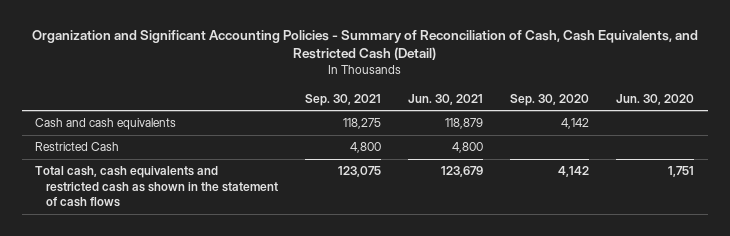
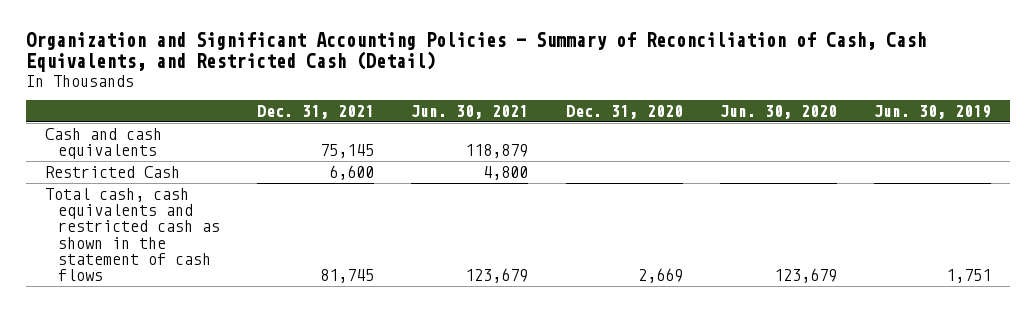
[304,93,381,106] Sep. 30, 2021 -> none
[510,93,590,106] Sep. 30, 2020 -> none
none -> [257,105,375,120] Dec. 31, 2021
none -> [565,105,683,120] Dec. 31, 2020
none -> [873,105,991,120] Jun. 30, 2019
[668,166,695,178] 1,751 -> [773,268,837,284] 123,679

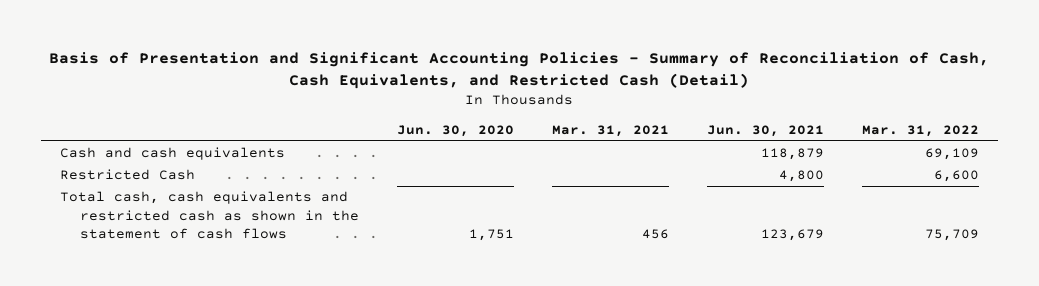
[26,32,927,73] Organization and Significant Accounting Policies - Summary of Reconciliation of Cash, Cash Equivalents, and Restricted Cash (Detail) -> [49,51,990,90] Basis of Presentation and Significant Accounting Policies - Summary of Reconciliation of Cash, Cash Equivalents, and Restricted Cash (Detail)
[257,105,375,120] Dec. 31, 2021 -> none
[565,105,683,120] Dec. 31, 2020 -> none
[873,105,991,120] Jun. 30, 2019 -> none
none -> [552,125,670,138] Mar. 31, 2021
none -> [862,125,980,138] Mar. 31, 2022
[773,268,837,284] 123,679 -> [468,229,514,242] 1,751

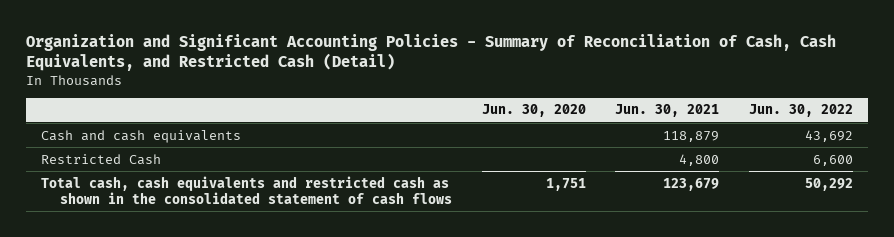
[49,51,990,90] Basis of Presentation and Significant Accounting Policies - Summary of Reconciliation of Cash, Cash Equivalents, and Restricted Cash (Detail) -> [26,33,837,71] Organization and Significant Accounting Policies - Summary of Reconciliation of Cash, Cash Equivalents, and Restricted Cash (Detail)
[552,125,670,138] Mar. 31, 2021 -> none
[862,125,980,138] Mar. 31, 2022 -> none
none -> [748,104,853,118] Jun. 30, 2022
[59,191,359,240] Total cash, cash equivalents and restricted cash as shown in the statement of cash flows -> [41,175,453,204] Total cash, cash equivalents and restricted cash as shown in the consolidated statement of cash flows

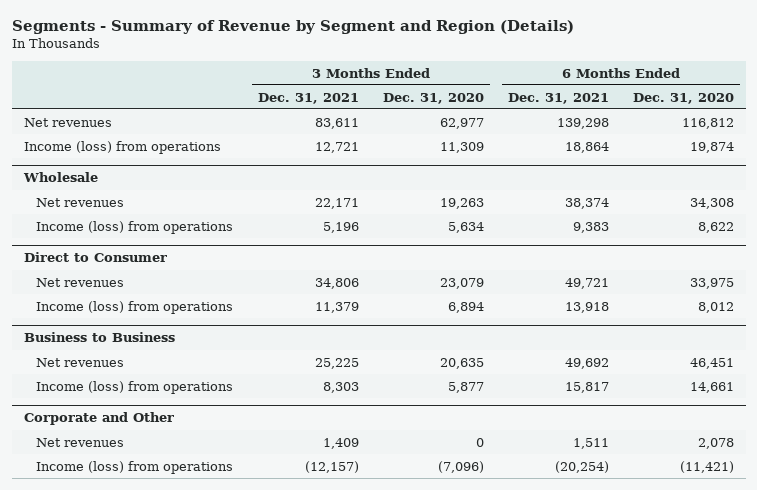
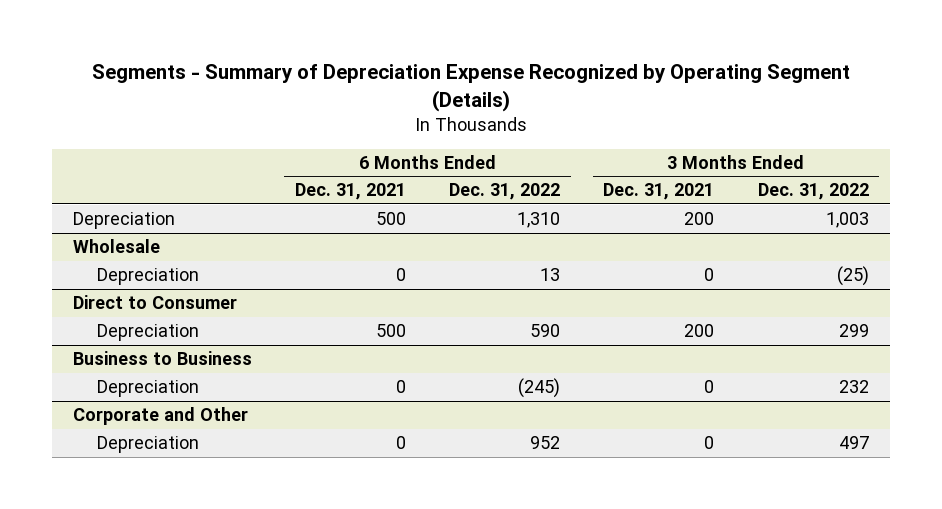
[11,20,574,35] Segments - Summary of Revenue by Segment and Region (Details) -> [91,64,850,112] Segments - Summary of Depreciation Expense Recognized by Operating Segment (Details)
[382,92,484,104] Dec. 31, 2020 -> none
[632,92,734,104] Dec. 31, 2020 -> none
none -> [449,183,561,201] Dec. 31, 2022
none -> [757,183,869,201] Dec. 31, 2022
[23,117,112,127] Net revenues -> none
[23,140,221,154] Income (loss) from operations -> none
none -> [73,212,176,230] Depreciation
[36,197,125,207] Net revenues -> none
[36,220,234,234] Income (loss) from operations -> none
none -> [96,268,199,286] Depreciation
[36,277,125,287] Net revenues -> none
[36,300,234,314] Income (loss) from operations -> none
none -> [96,324,199,342] Depreciation
[36,357,125,367] Net revenues -> none
[36,380,234,394] Income (loss) from operations -> none
none -> [96,380,199,398] Depreciation
[36,437,125,447] Net revenues -> none
[36,460,234,474] Income (loss) from operations -> none
none -> [96,436,199,454] Depreciation

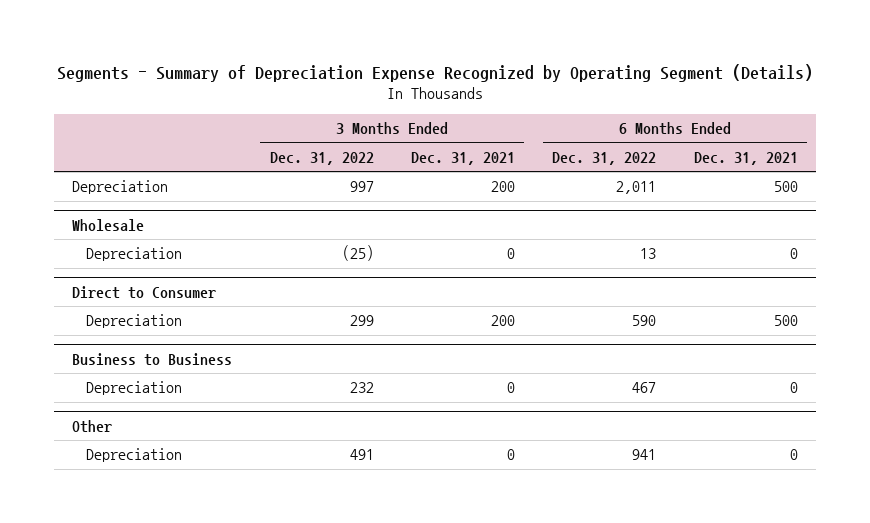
[517,212,561,229] 1,310 -> [616,181,657,195] 2,011
[825,212,869,229] 1,003 -> [349,181,374,193] 997
[518,378,561,399] (245) -> [632,382,657,394] 467
[73,407,249,426] Corporate and Other -> [72,419,113,433] Other
[530,436,561,450] 952 -> [632,449,657,461] 941
[838,436,869,450] 497 -> [349,449,374,461] 491

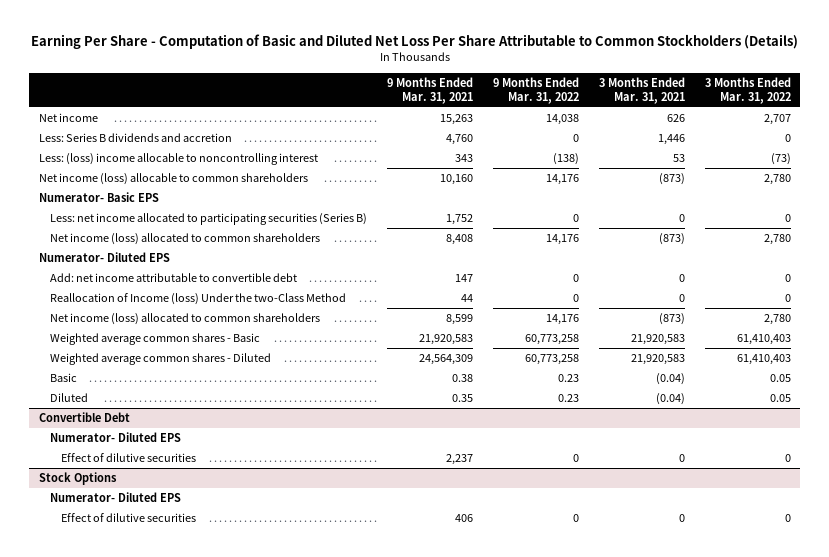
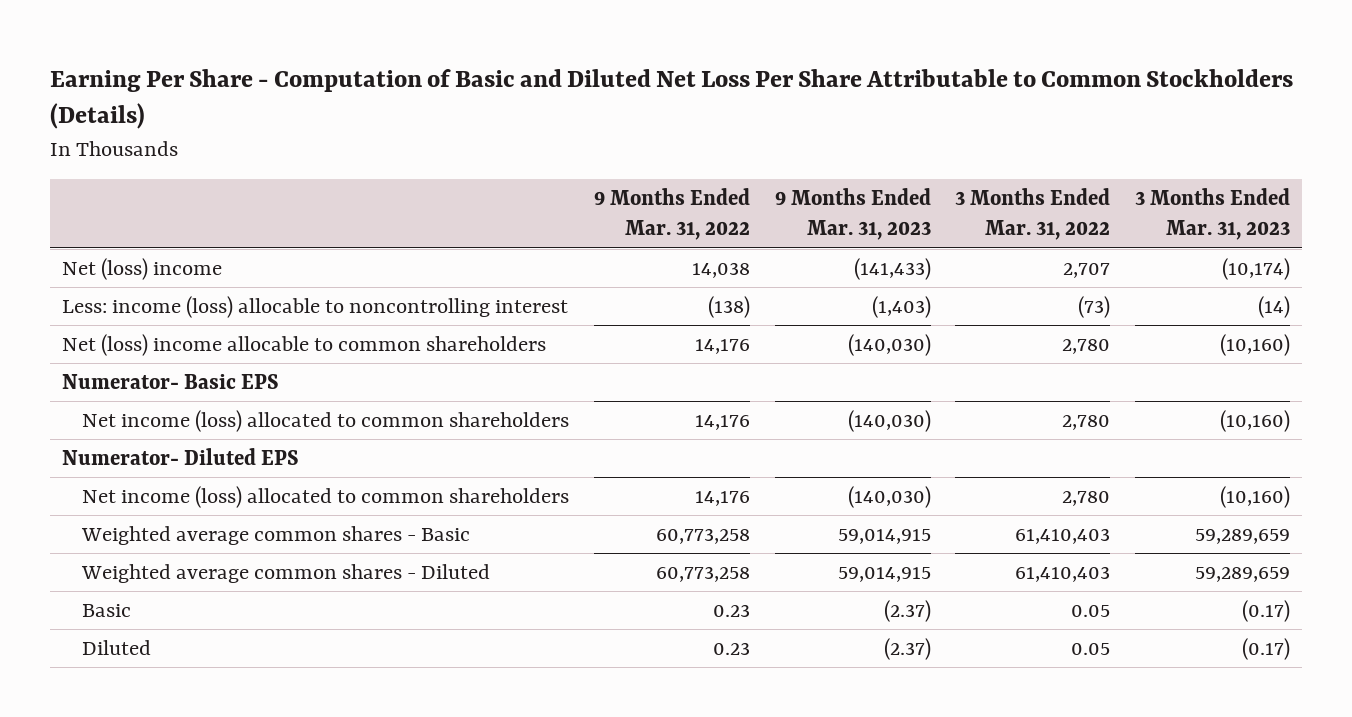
[386,76,473,104] 9 Months Ended Mar. 31, 2021 -> none
[598,76,685,104] 3 Months Ended Mar. 31, 2021 -> none
none -> [774,188,931,241] 9 Months Ended Mar. 31, 2023
none -> [1134,188,1290,241] 3 Months Ended Mar. 31, 2023
[38,132,232,142] Less: Series B dividends and accretion -> none
[38,112,98,122] Net income -> [61,257,222,280] Net (loss) income
[38,152,318,165] Less: (loss) income allocable to noncontrolling interest -> [61,295,568,318] Less: income (loss) allocable to noncontrolling interest
[38,172,308,185] Net income (loss) allocable to common shareholders -> [61,333,546,356] Net (loss) income allocable to common shareholders
[50,212,368,225] Less: net income allocated to participating securities (Series B) -> none
[50,272,298,282] Add: net income attributable to convertible debt -> none
[50,292,347,305] Reallocation of Income (loss) Under the two-Class Method -> none
[38,411,130,422] Convertible Debt -> none
[50,431,182,442] Numerator- Diluted EPS -> none
[61,452,197,462] Effect of dilutive securities -> none
[38,471,117,485] Stock Options -> none
[50,491,182,502] Numerator- Diluted EPS -> none
[61,512,197,522] Effect of dilutive securities -> none

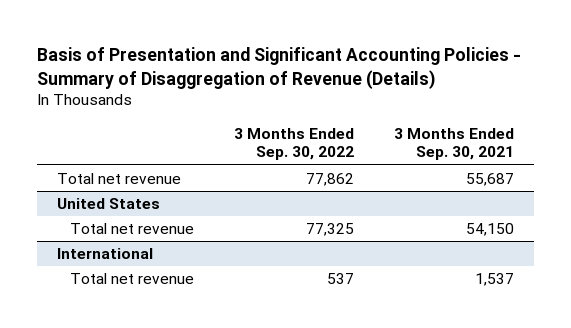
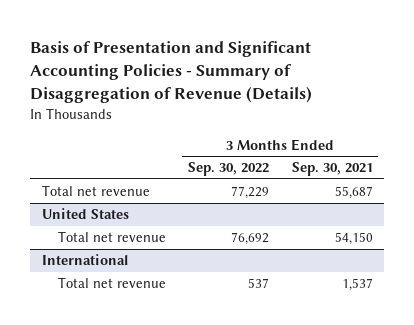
[306,173,355,187] 77,862 -> [231,186,270,200] 77,229
[306,223,355,237] 77,325 -> [231,232,270,246] 76,692

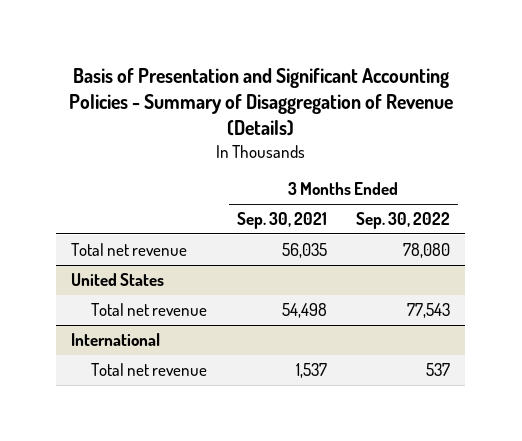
[231,186,270,200] 77,229 -> [403,242,451,258] 78,080
[334,186,373,200] 55,687 -> [281,242,327,258] 56,035
[231,232,270,246] 76,692 -> [407,302,451,318] 77,543
[334,232,373,246] 54,150 -> [281,302,327,318] 54,498

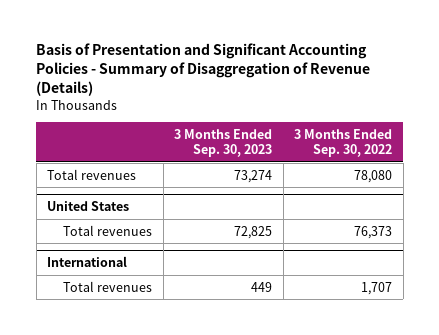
[236,212,327,230] Sep. 30, 2021 -> none
none -> [174,128,273,158] 3 Months Ended Sep. 30, 2023
[71,242,188,256] Total net revenue -> [47,168,137,180] Total revenues
[90,302,207,316] Total net revenue -> [63,224,153,236] Total revenues
[407,302,451,318] 77,543 -> [354,225,393,239] 76,373
[90,362,207,376] Total net revenue -> [63,280,153,292] Total revenues
[426,362,451,376] 537 -> [361,281,393,295] 1,707

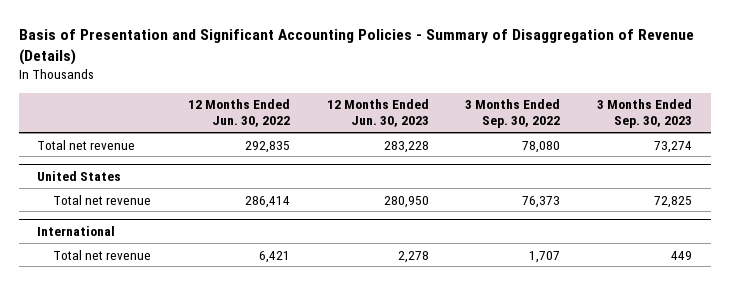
none -> [187,99,290,128] 12 Months Ended Jun. 30, 2022
none -> [326,99,429,128] 12 Months Ended Jun. 30, 2023
[47,168,137,180] Total revenues -> [37,139,136,150] Total net revenue
[63,224,153,236] Total revenues -> [52,194,151,205] Total net revenue
[63,280,153,292] Total revenues -> [52,249,151,260] Total net revenue

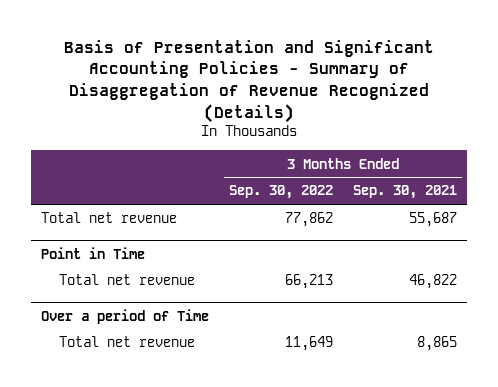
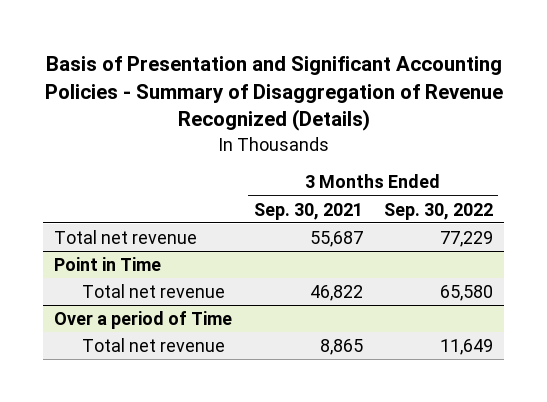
[285,212,334,228] 77,862 -> [440,230,494,247] 77,229
[285,274,334,290] 66,213 -> [440,284,494,301] 65,580

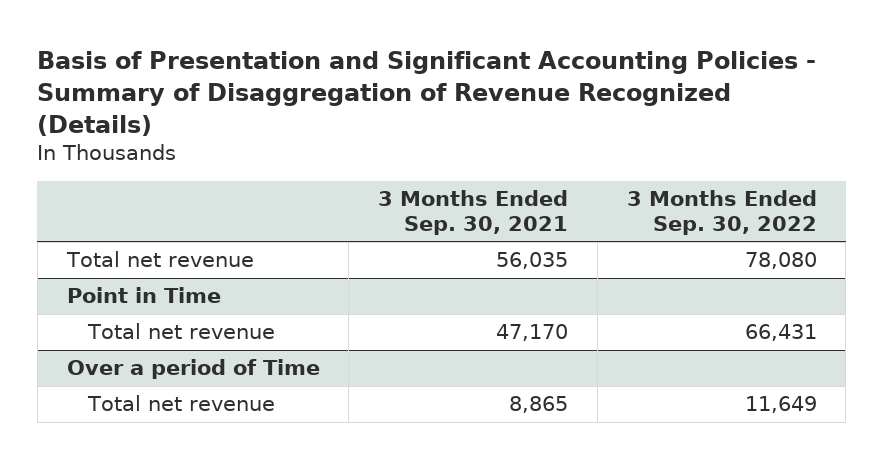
[309,230,363,247] 55,687 -> [496,252,569,270] 56,035
[440,230,494,247] 77,229 -> [744,252,817,270] 78,080
[309,284,363,301] 46,822 -> [496,324,569,342] 47,170
[440,284,494,301] 65,580 -> [744,324,817,342] 66,431

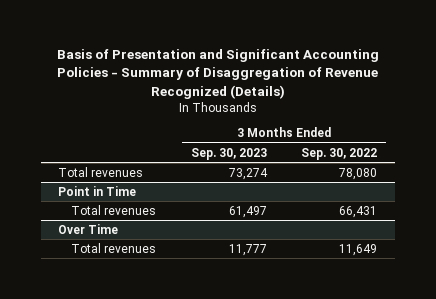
[378,189,569,235] 3 Months Ended Sep. 30, 2021 -> none
none -> [190,147,267,160] Sep. 30, 2023
[65,251,254,268] Total net revenue -> [58,166,144,177] Total revenues
[87,323,276,340] Total net revenue -> [70,204,156,215] Total revenues
[66,359,320,380] Over a period of Time -> [58,223,119,234] Over Time
[87,395,276,412] Total net revenue -> [70,242,156,253] Total revenues

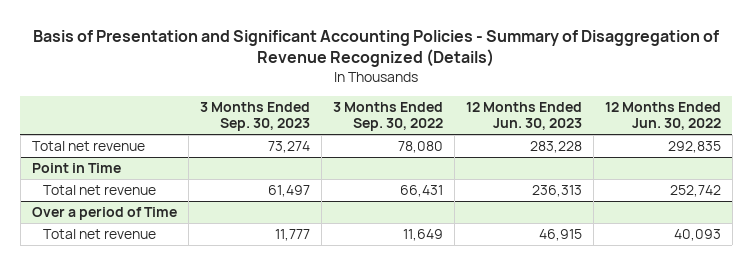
none -> [465,102,582,131] 12 Months Ended Jun. 30, 2023
none -> [604,102,721,131] 12 Months Ended Jun. 30, 2022
[58,166,144,177] Total revenues -> [31,141,145,152] Total net revenue
[70,204,156,215] Total revenues -> [42,185,156,196] Total net revenue
[58,223,119,234] Over Time -> [31,207,177,221] Over a period of Time
[70,242,156,253] Total revenues -> [42,229,156,240] Total net revenue

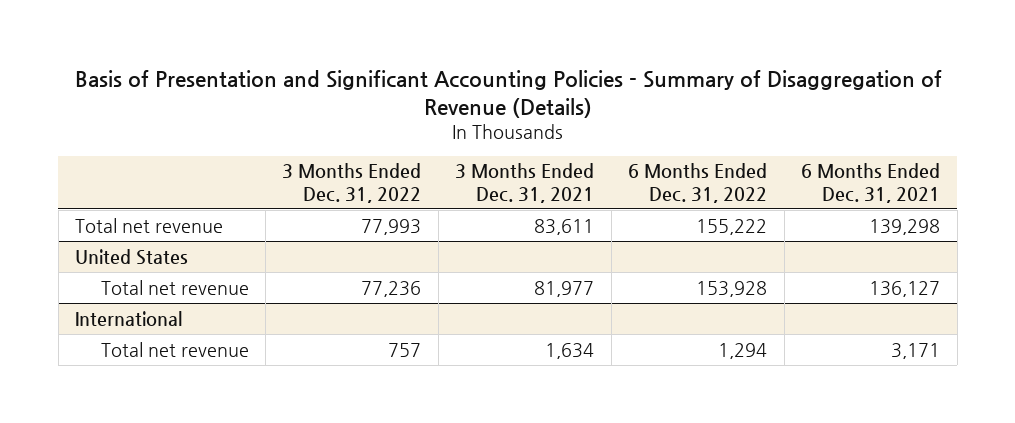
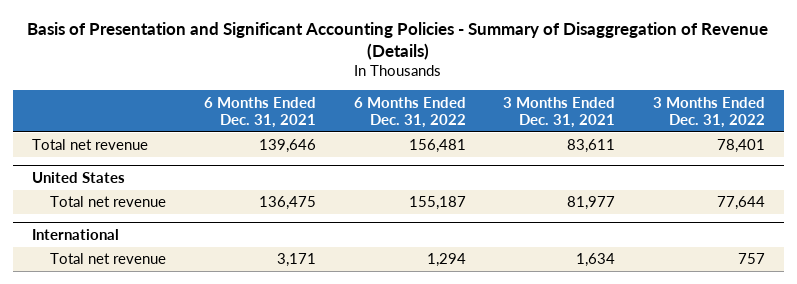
[361,218,422,235] 77,993 -> [717,139,766,154] 78,401
[696,218,768,235] 155,222 -> [408,139,466,154] 156,481
[869,218,941,235] 139,298 -> [258,139,316,154] 139,646
[361,280,422,297] 77,236 -> [717,196,766,211] 77,644
[696,280,768,297] 153,928 -> [408,196,466,211] 155,187
[869,280,941,297] 136,127 -> [258,196,316,211] 136,475

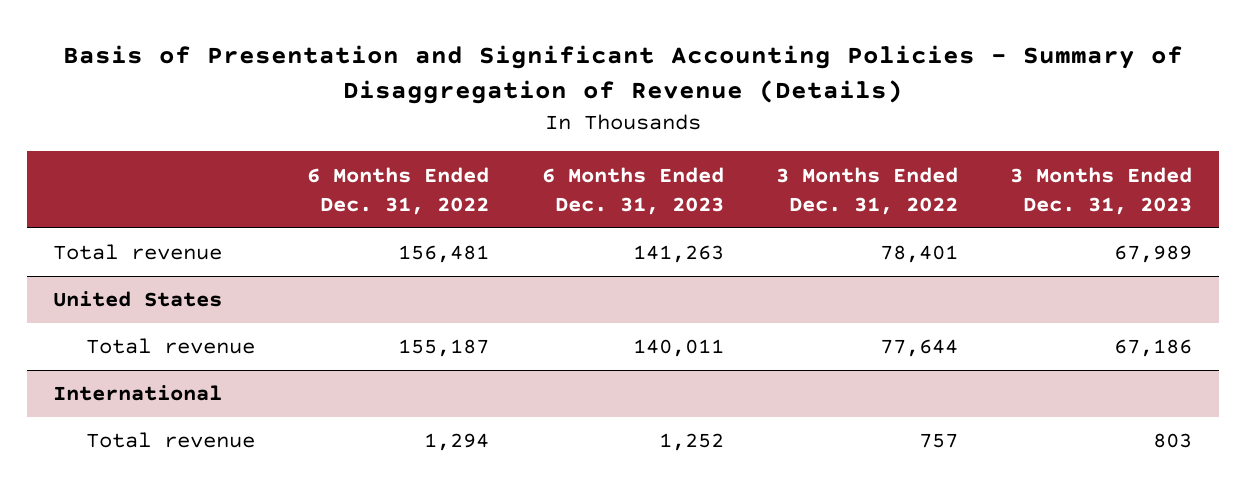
[203,96,316,128] 6 Months Ended Dec. 31, 2021 -> none
[503,96,616,128] 3 Months Ended Dec. 31, 2021 -> none
none -> [541,166,724,215] 6 Months Ended Dec. 31, 2023
none -> [1010,166,1193,215] 3 Months Ended Dec. 31, 2023
[31,139,148,151] Total net revenue -> [53,244,223,261] Total revenue
[49,196,166,208] Total net revenue -> [85,338,255,355] Total revenue
[49,253,166,265] Total net revenue -> [85,432,255,449] Total revenue

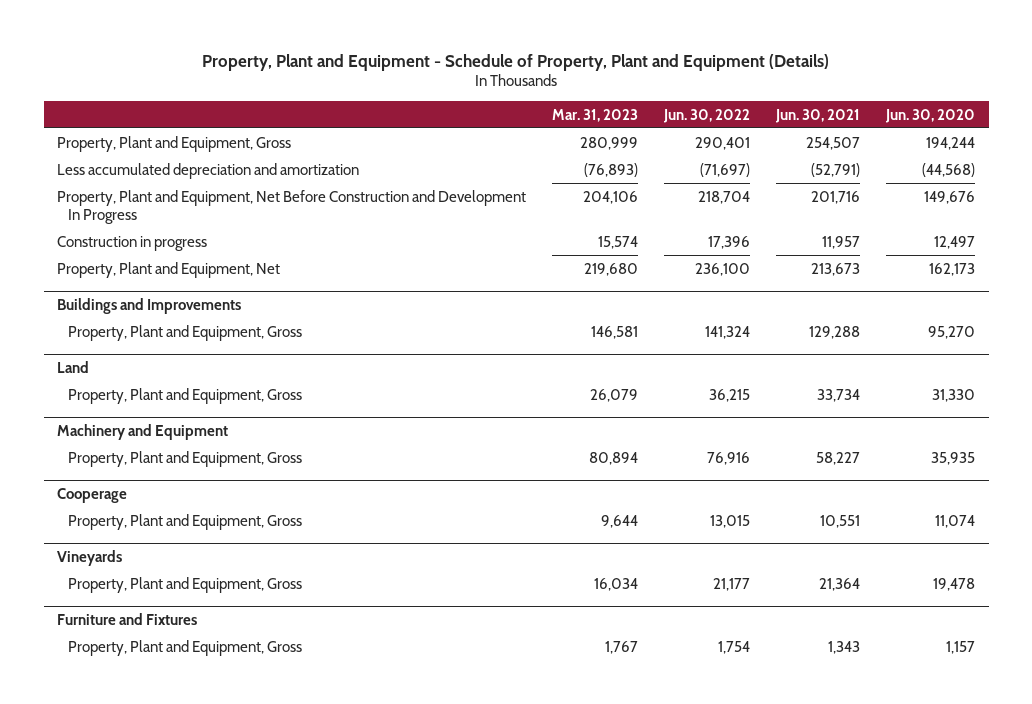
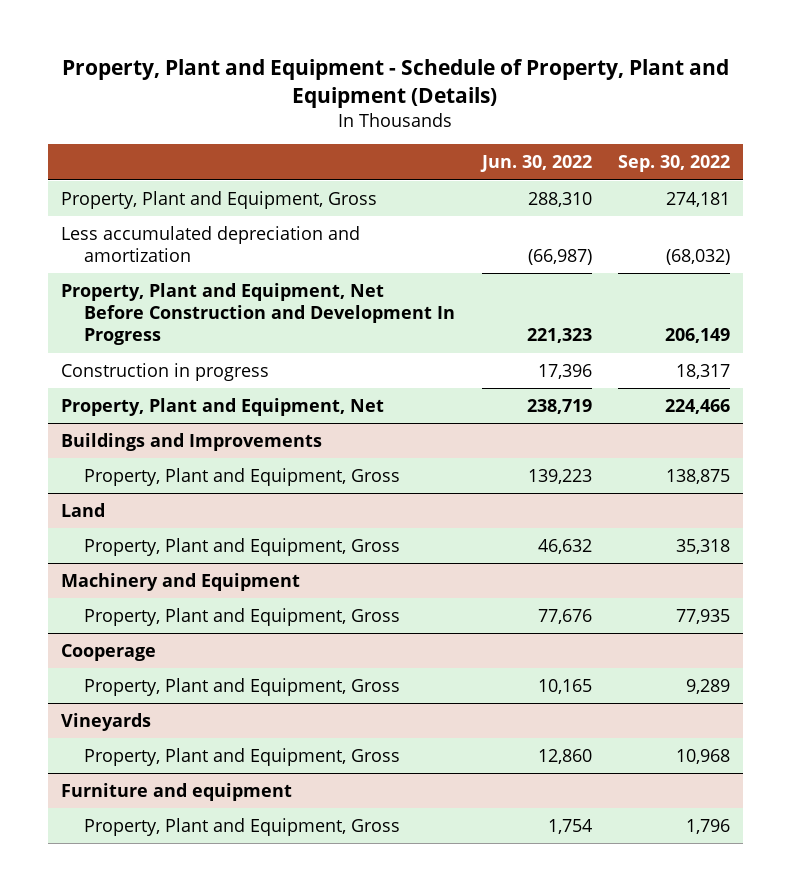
[551,108,638,122] Mar. 31, 2023 -> none
[775,108,861,123] Jun. 30, 2021 -> none
[885,108,976,123] Jun. 30, 2020 -> none
none -> [618,155,731,173] Sep. 30, 2022
[695,136,751,150] 290,401 -> [527,191,592,207] 288,310
[700,162,751,177] (71,697) -> [527,249,592,266] (66,987)
[698,190,751,204] 218,704 -> [526,328,592,344] 221,323
[695,262,751,276] 236,100 -> [526,398,592,414] 238,719
[705,325,751,339] 141,324 -> [527,468,592,484] 139,223
[709,388,751,402] 36,215 -> [537,538,592,554] 46,632
[707,451,751,465] 76,916 -> [537,608,592,624] 77,676
[710,514,751,528] 13,015 -> [537,678,592,694] 10,165
[713,577,751,591] 21,177 -> [537,748,592,764] 12,860
[56,612,197,625] Furniture and Fixtures -> [60,782,292,801] Furniture and equipment

